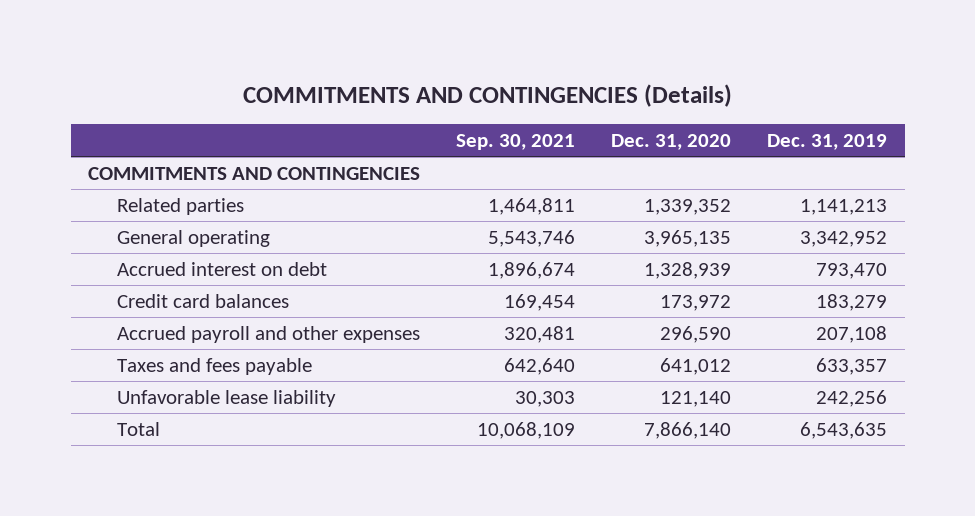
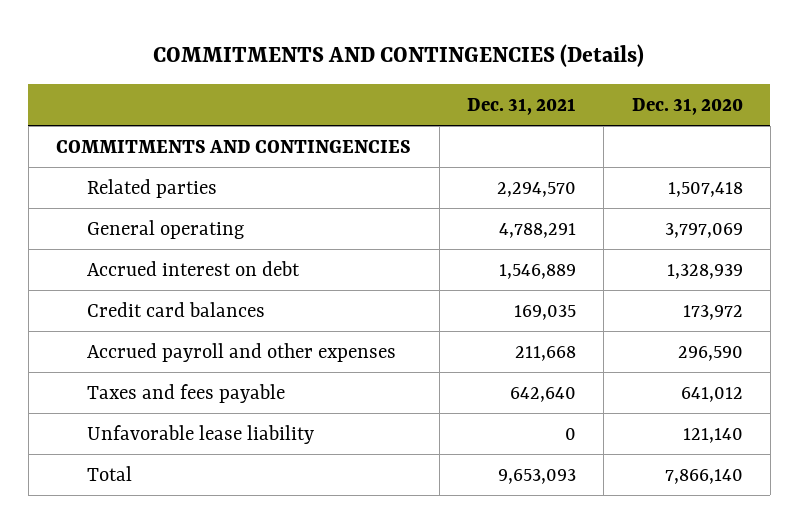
[456,134,576,151] Sep. 30, 2021 -> none
[766,134,887,151] Dec. 31, 2019 -> none
none -> [466,97,576,115] Dec. 31, 2021
[644,198,732,215] 1,339,352 -> [667,181,743,197] 1,507,418
[644,229,732,247] 3,965,135 -> [664,222,743,238] 3,797,069

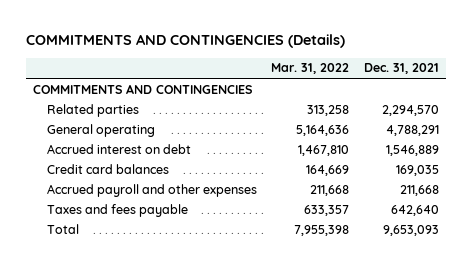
[631,97,743,115] Dec. 31, 2020 -> none
none -> [271,63,350,75] Mar. 31, 2022
[86,424,314,444] Unfavorable lease liability -> none

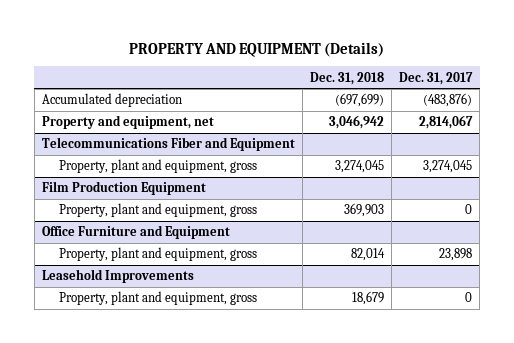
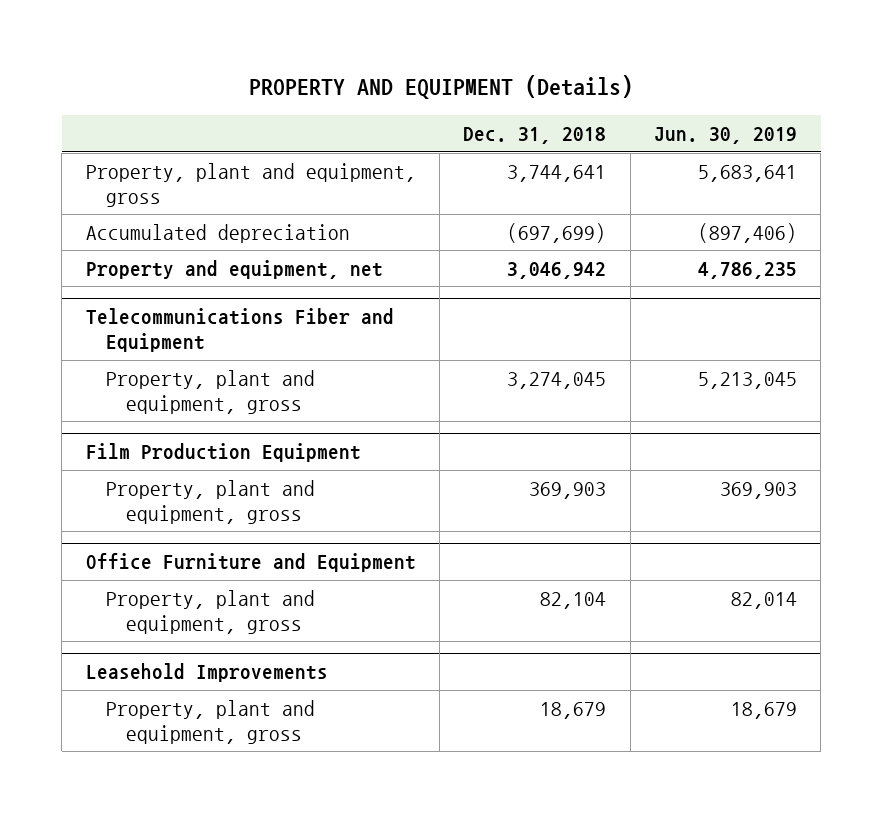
[399,71,474,85] Dec. 31, 2017 -> none
none -> [654,127,798,145] Jun. 30, 2019
none -> [85,162,416,207] Property, plant and equipment, gross
[350,248,385,262] 82,014 -> [540,591,607,609] 82,104

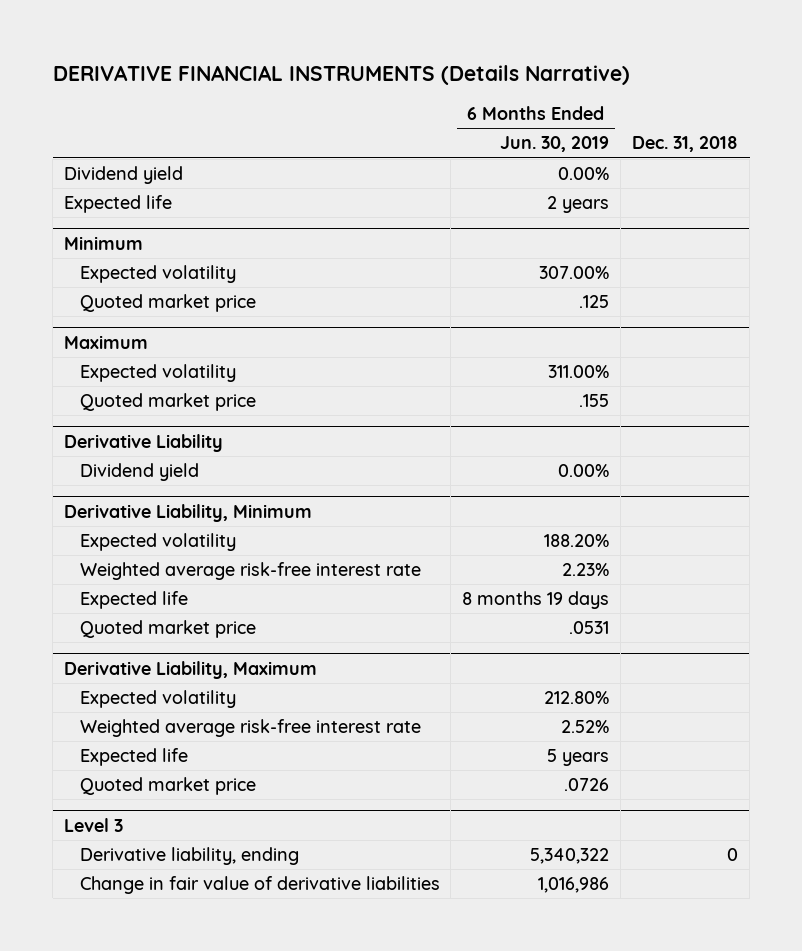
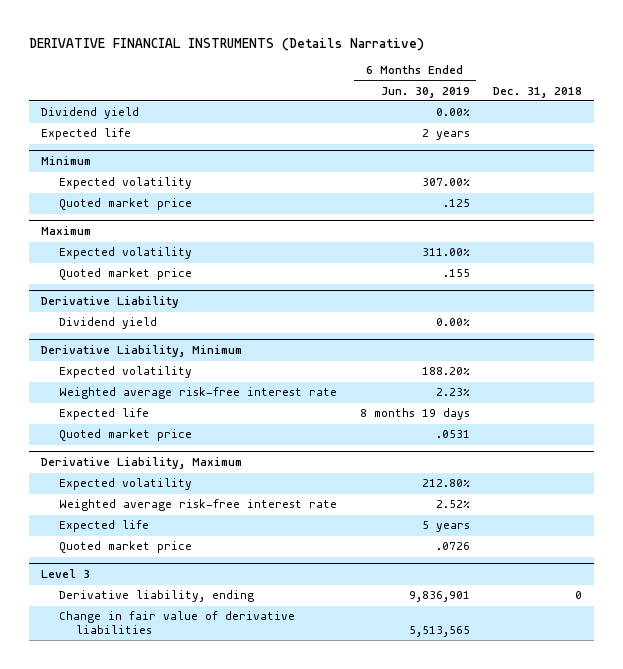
[530,848,610,865] 5,340,322 -> [408,591,470,603] 9,836,901
[538,877,610,894] 1,016,986 -> [408,626,470,638] 5,513,565

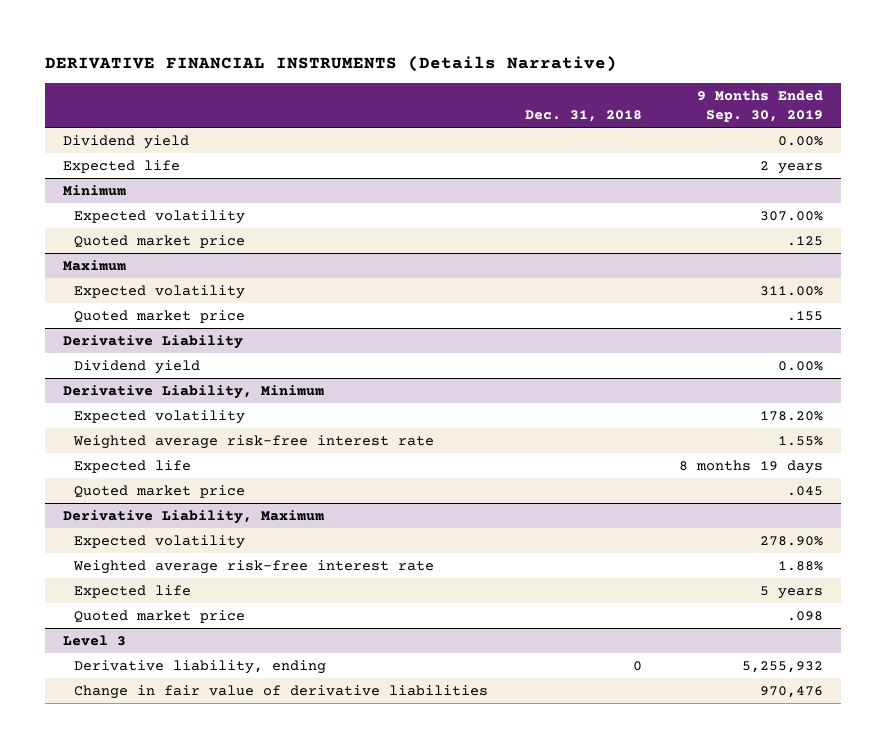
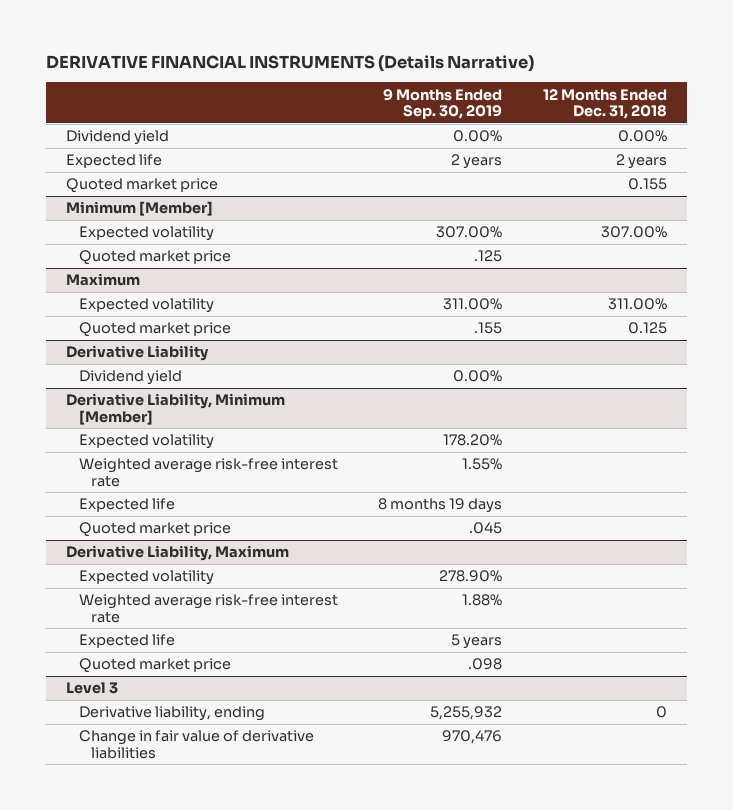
[524,110,642,123] Dec. 31, 2018 -> none
none -> [542,88,667,120] 12 Months Ended Dec. 31, 2018
none -> [66,178,219,194] Quoted market price
[63,184,127,196] Minimum -> [66,201,214,217] Minimum [Member]
[63,384,325,399] Derivative Liability, Minimum -> [66,393,286,425] Derivative Liability, Minimum [Member]

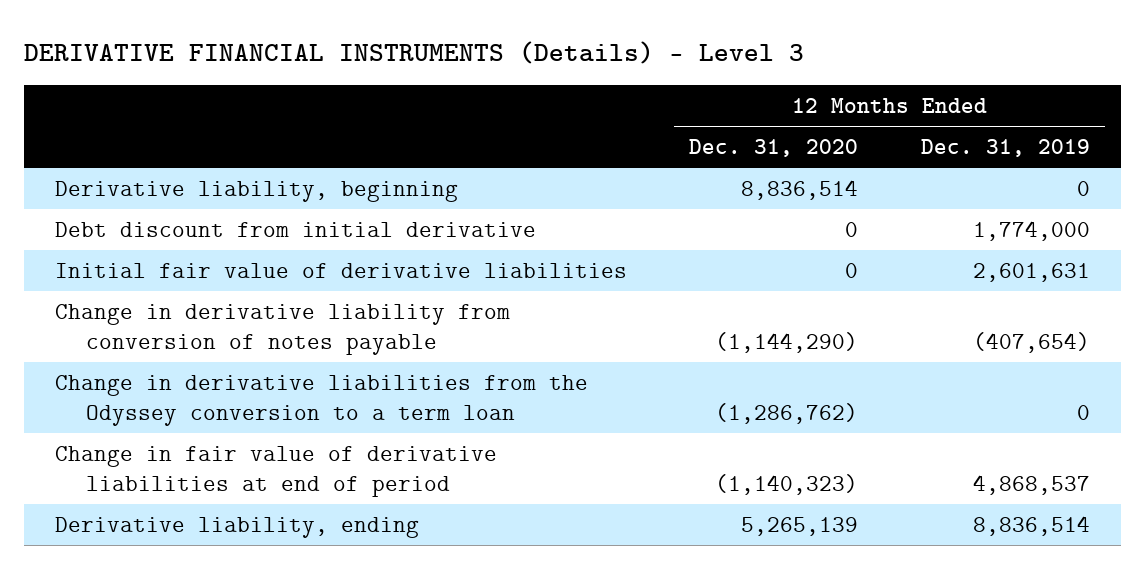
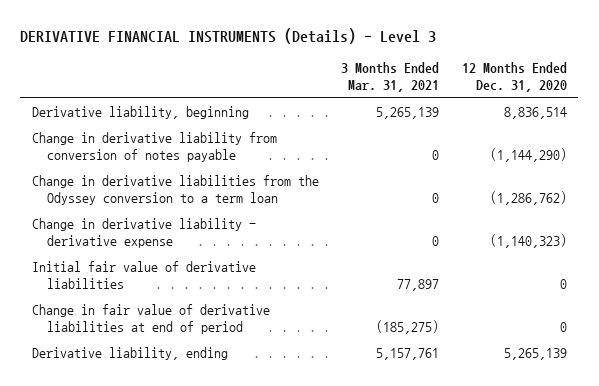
[920,139,1090,158] Dec. 31, 2019 -> none
none -> [341,62,440,93] 3 Months Ended Mar. 31, 2021
[55,221,537,237] Debt discount from initial derivative -> none
none -> [31,218,256,249] Change in derivative liability - derivative expense
[55,262,628,278] Initial fair value of derivative liabilities -> [31,261,256,290] Initial fair value of derivative liabilities
[715,473,859,495] (1,140,323) -> [560,322,568,333] 0

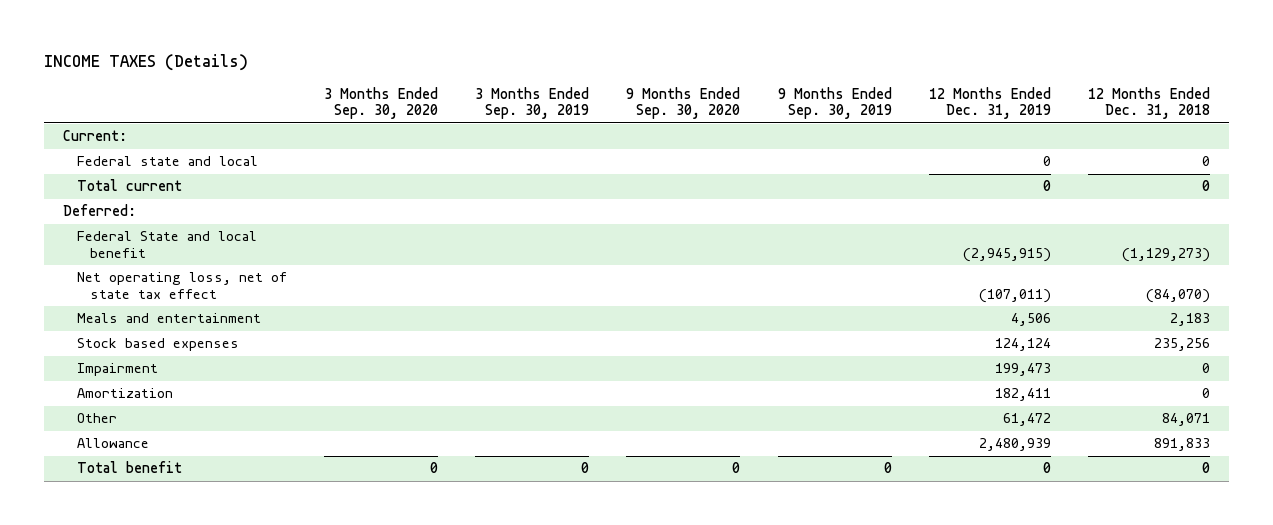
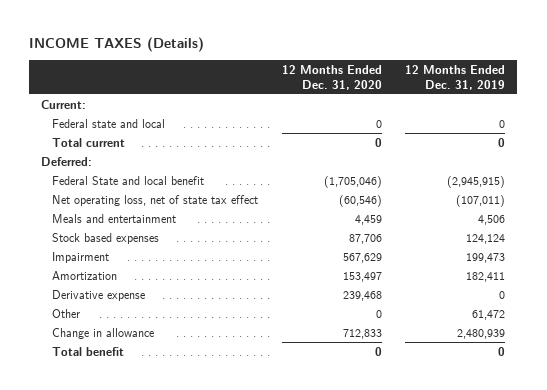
[323,86,438,120] 3 Months Ended Sep. 30, 2020 -> none
[475,86,590,120] 3 Months Ended Sep. 30, 2019 -> none
[626,86,741,120] 9 Months Ended Sep. 30, 2020 -> none
[777,86,892,120] 9 Months Ended Sep. 30, 2019 -> none
[1088,86,1211,120] 12 Months Ended Dec. 31, 2018 -> none
none -> [281,65,382,90] 12 Months Ended Dec. 31, 2020
none -> [51,289,145,301] Derivative expense
[76,438,149,449] Allowance -> [51,327,154,339] Change in allowance

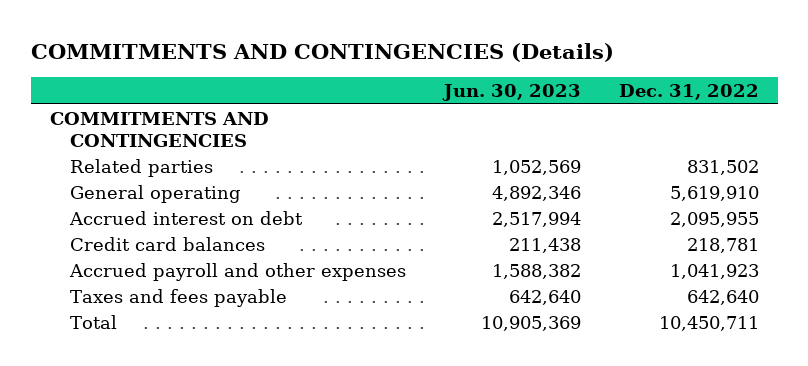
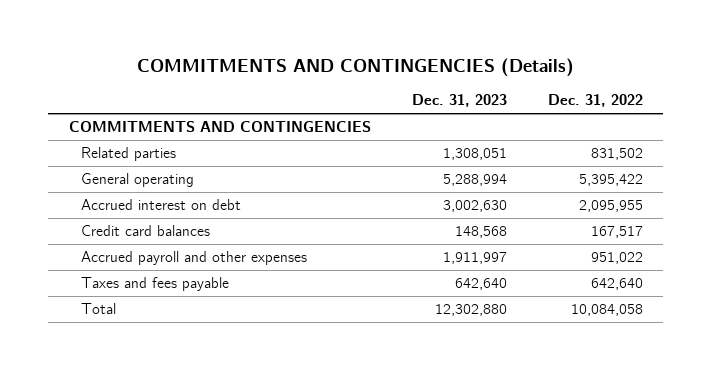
[441,83,581,101] Jun. 30, 2023 -> none
none -> [411,94,507,108] Dec. 31, 2023
[669,185,759,201] 5,619,910 -> [578,174,643,187] 5,395,422
[686,237,759,253] 218,781 -> [590,226,643,239] 167,517
[669,263,759,279] 1,041,923 -> [590,252,643,265] 951,022
[658,315,759,331] 10,450,711 -> [570,304,643,317] 10,084,058

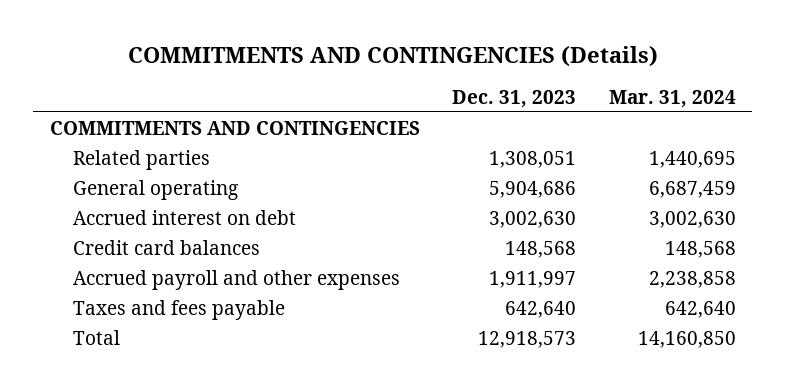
[547,94,643,108] Dec. 31, 2022 -> none
none -> [608,89,736,108] Mar. 31, 2024
[442,174,507,187] 5,288,994 -> [489,180,577,198] 5,904,686
[434,304,507,317] 12,302,880 -> [478,330,577,348] 12,918,573

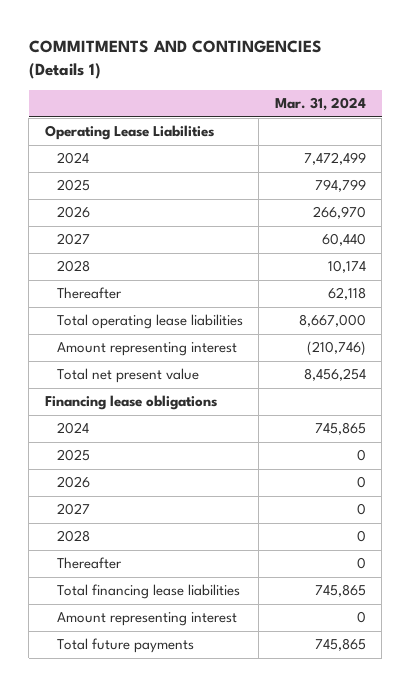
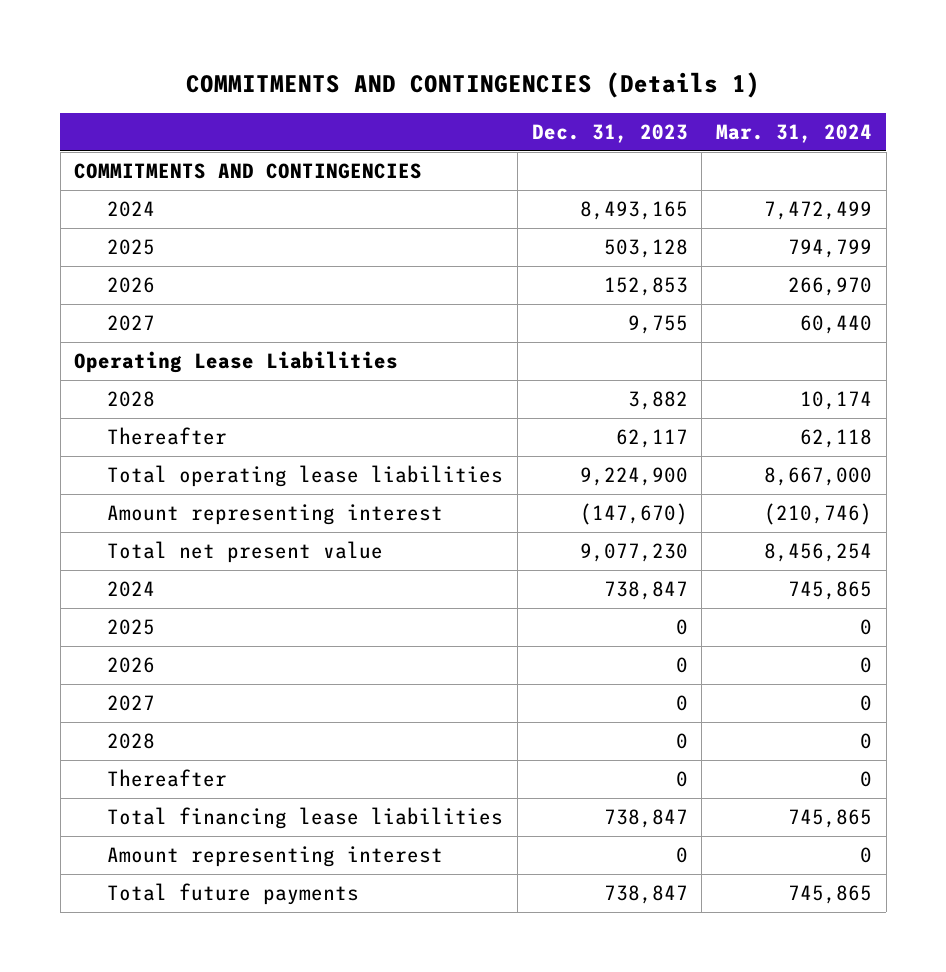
none -> [531,124,688,144] Dec. 31, 2023
none -> [74,163,423,180] COMMITMENTS AND CONTINGENCIES
[44,125,214,141] Operating Lease Liabilities -> [74,351,399,374] Operating Lease Liabilities
[44,395,217,411] Financing lease obligations -> none

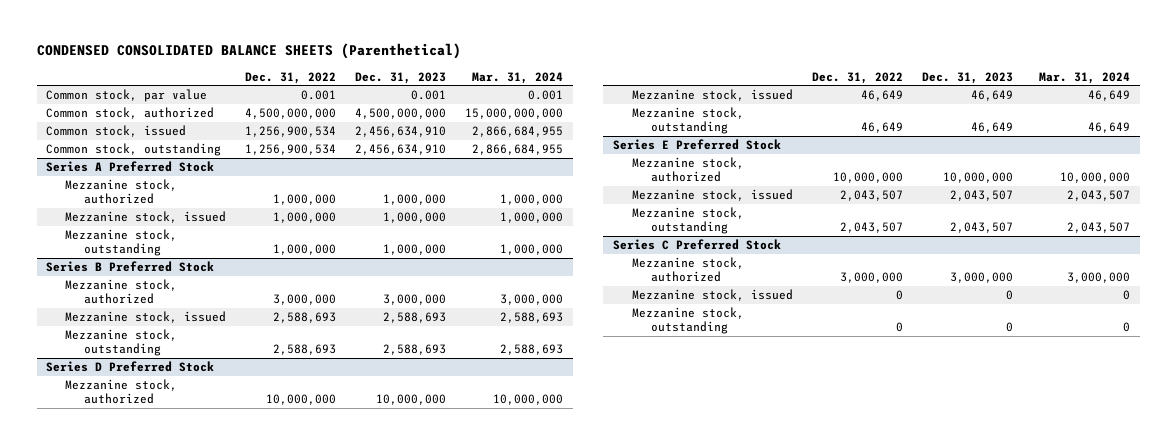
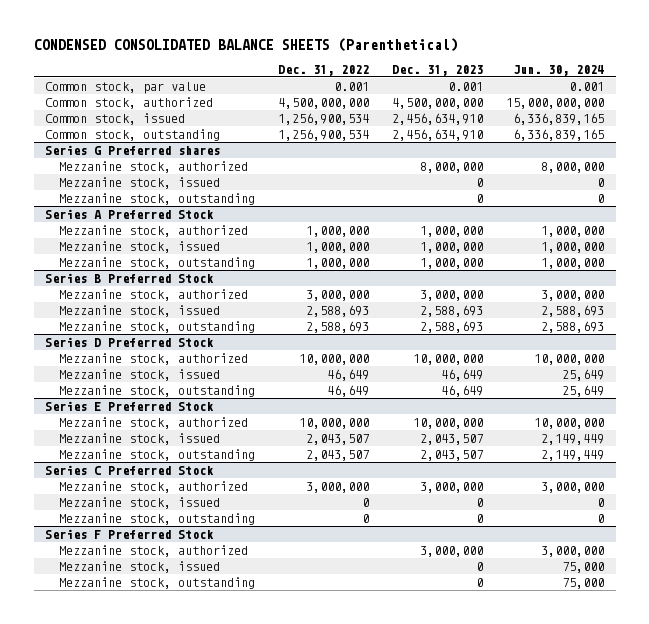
[472,71,564,84] Mar. 31, 2024 -> none
none -> [513,64,605,76] Jun. 30, 2024
none -> [45,144,221,155] Series G Preferred shares
none -> [59,160,249,173] Mezzanine stock, authorized
none -> [59,176,221,189] Mezzanine stock, issued
none -> [59,192,256,205] Mezzanine stock, outstanding
none -> [45,528,215,539] Series F Preferred Stock
none -> [59,544,249,557] Mezzanine stock, authorized
none -> [59,560,221,573] Mezzanine stock, issued
none -> [59,576,256,589] Mezzanine stock, outstanding

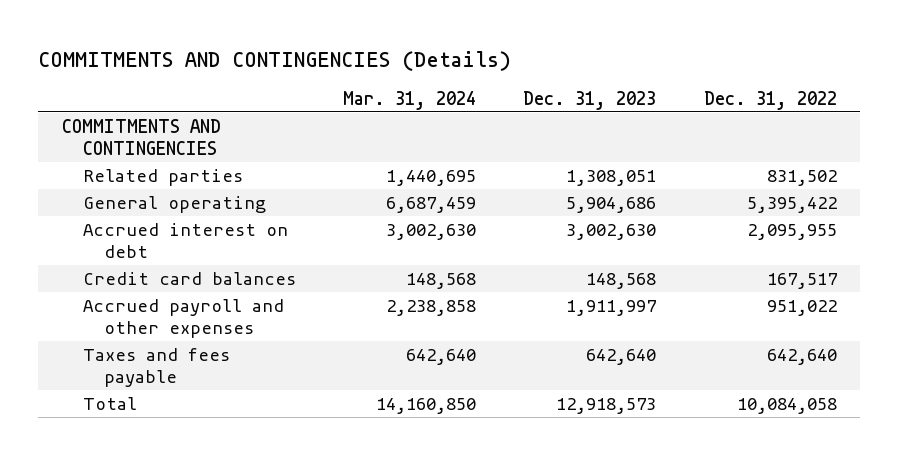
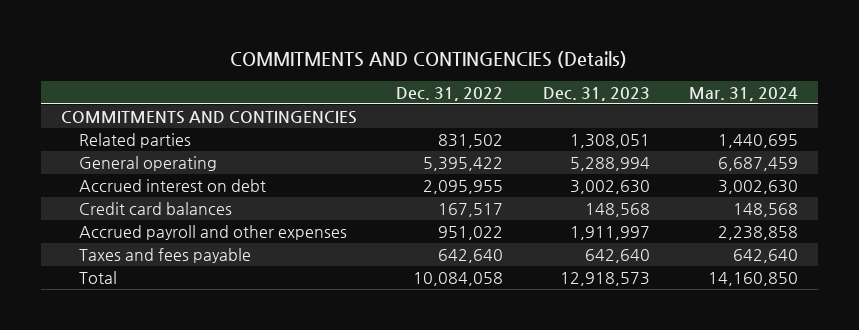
[566,196,657,213] 5,904,686 -> [569,157,650,172] 5,288,994

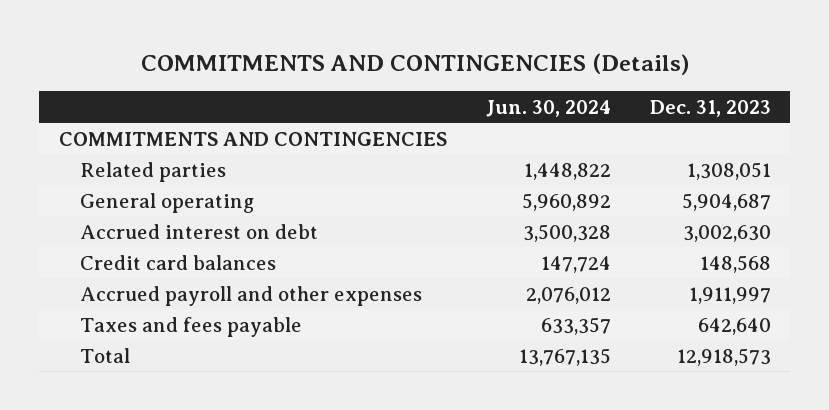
[396,86,504,101] Dec. 31, 2022 -> none
[688,86,798,101] Mar. 31, 2024 -> none
none -> [485,99,611,117] Jun. 30, 2024
[569,157,650,172] 5,288,994 -> [681,192,771,211] 5,904,687

